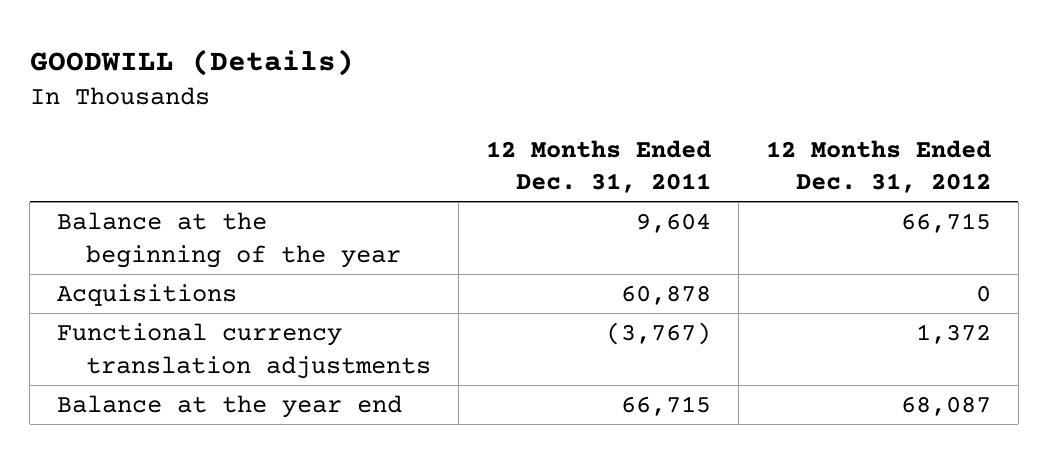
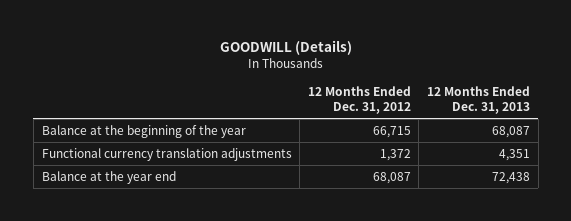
[486,139,712,194] 12 Months Ended Dec. 31, 2011 -> none
none -> [426,85,530,115] 12 Months Ended Dec. 31, 2013
[57,284,238,307] Acquisitions -> none

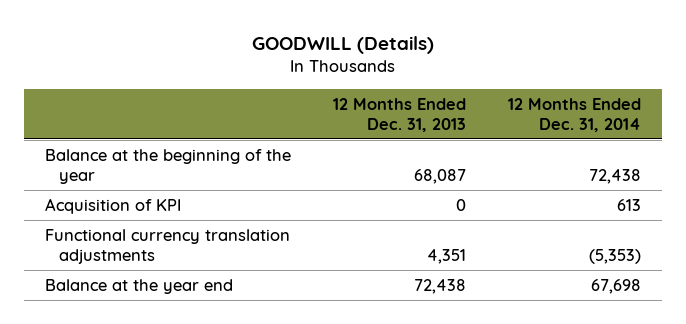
[307,85,411,115] 12 Months Ended Dec. 31, 2012 -> none
none -> [507,97,641,132] 12 Months Ended Dec. 31, 2014
none -> [44,198,181,215] Acquisition of KPI

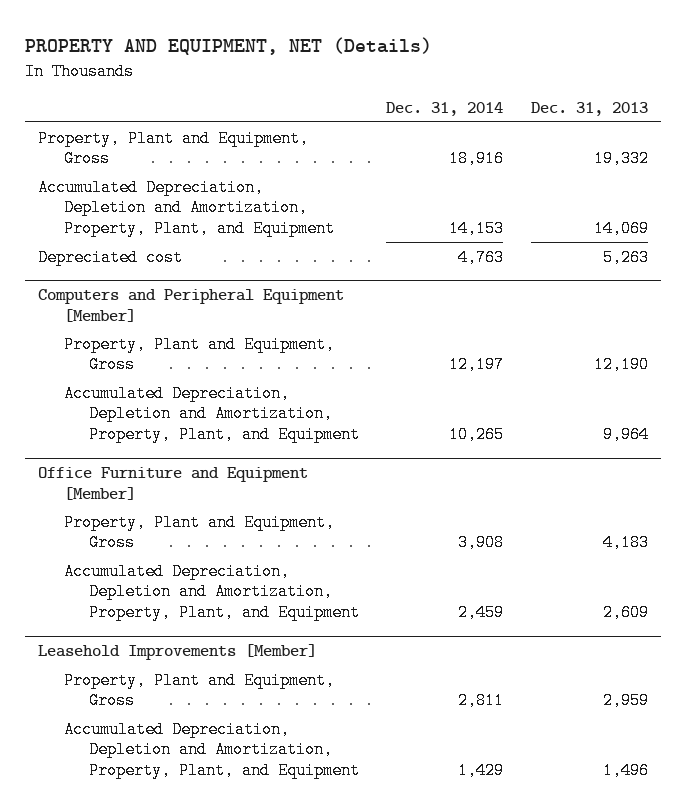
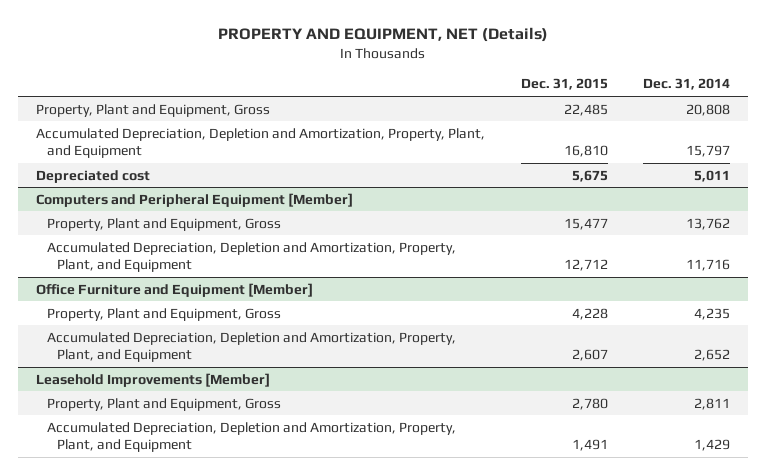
[530,102,648,117] Dec. 31, 2013 -> none
none -> [520,78,608,91] Dec. 31, 2015
[449,150,505,168] 18,916 -> [686,103,731,116] 20,808
[449,220,505,238] 14,153 -> [686,145,731,158] 15,797
[458,248,505,266] 4,763 -> [694,169,731,182] 5,011
[449,356,505,374] 12,197 -> [686,217,731,230] 13,762
[449,426,505,444] 10,265 -> [686,259,731,272] 11,716
[458,534,505,552] 3,908 -> [694,307,731,320] 4,235
[458,604,505,622] 2,459 -> [694,349,731,362] 2,652

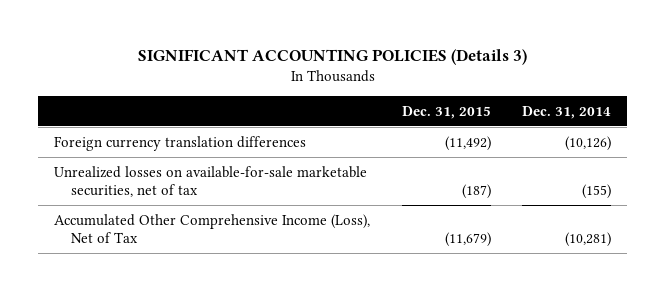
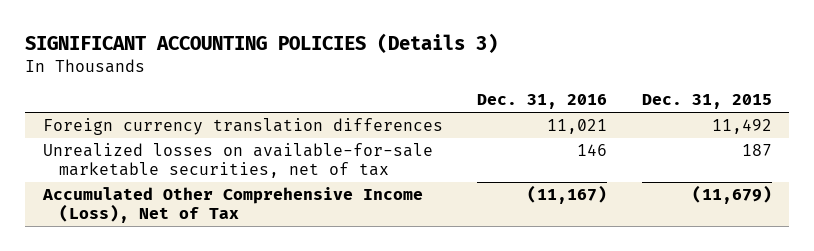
[522,105,612,119] Dec. 31, 2014 -> none
none -> [477,94,608,110] Dec. 31, 2016
[444,135,491,151] (11,492) -> [711,118,772,134] 11,492
[461,184,491,200] (187) -> [741,143,772,156] 187

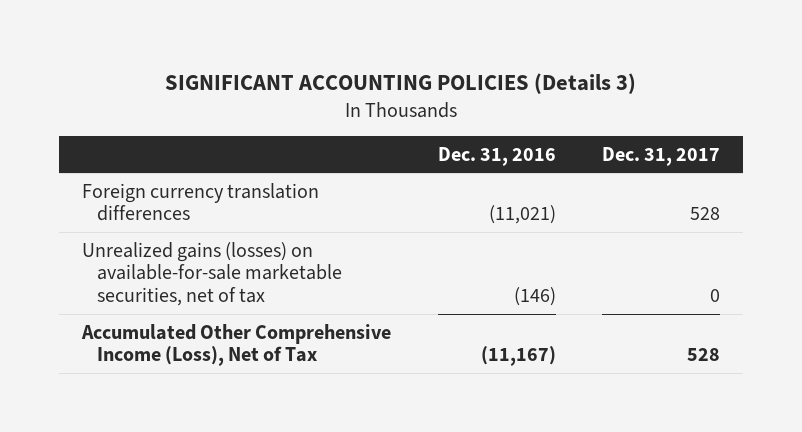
[641,94,772,110] Dec. 31, 2015 -> none
none -> [602,146,721,166] Dec. 31, 2017
[547,118,608,134] 11,021 -> [488,205,556,225] (11,021)
[42,142,433,178] Unrealized losses on available-for-sale marketable securities, net of tax -> [82,241,343,307] Unrealized gains (losses) on available-for-sale marketable securities, net of tax
[577,143,608,156] 146 -> [513,287,556,307] (146)

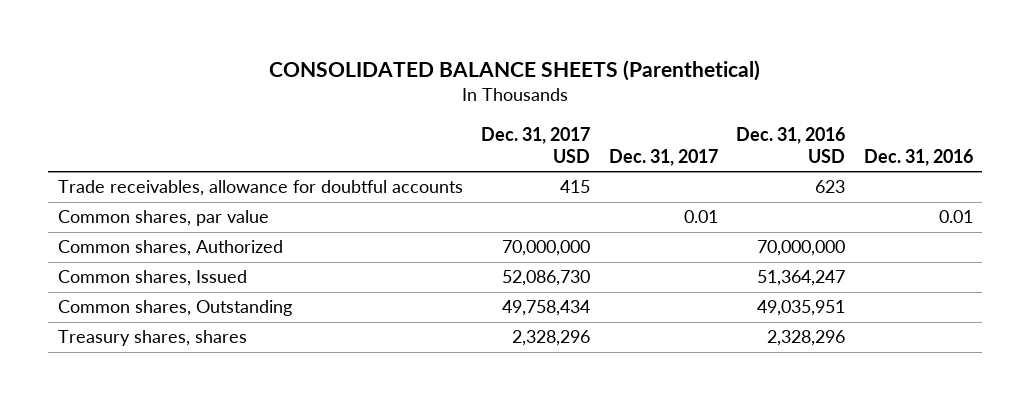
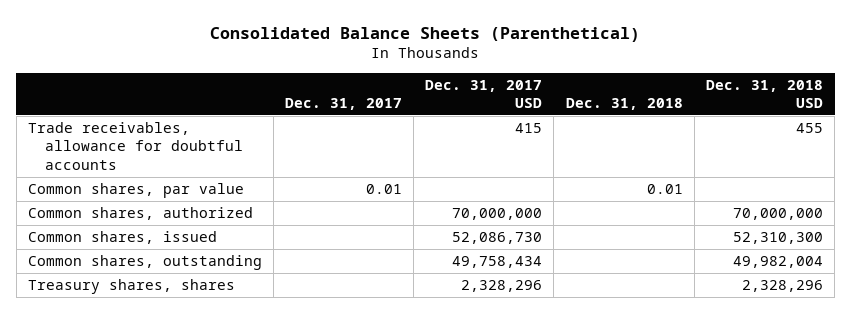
[269,59,761,81] CONSOLIDATED BALANCE SHEETS (Parenthetical) -> [210,26,641,42] Consolidated Balance Sheets (Parenthetical)
[736,126,846,163] Dec. 31, 2016 USD -> none
[863,148,973,166] Dec. 31, 2016 -> none
none -> [565,98,683,111] Dec. 31, 2018
none -> [705,79,823,109] Dec. 31, 2018 USD
[57,240,283,257] Common shares, Authorized -> [27,207,253,221] Common shares, authorized
[57,270,247,287] Common shares, Issued -> [27,231,217,245] Common shares, issued
[57,300,292,317] Common shares, Outstanding -> [27,255,262,271] Common shares, outstanding

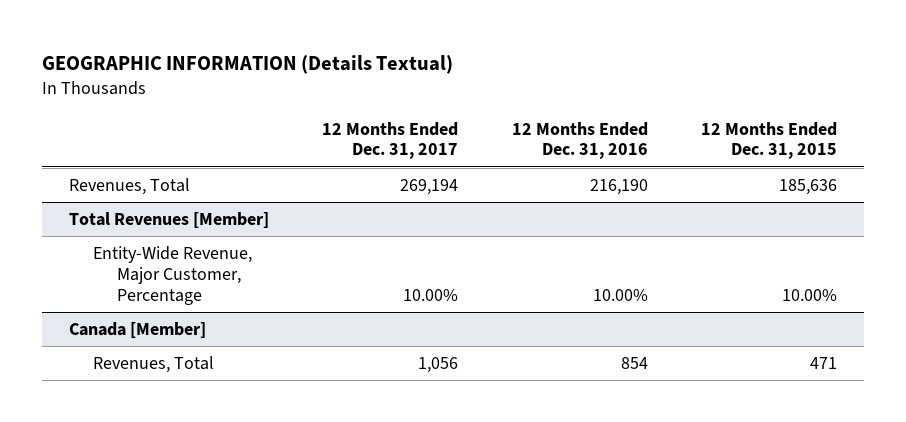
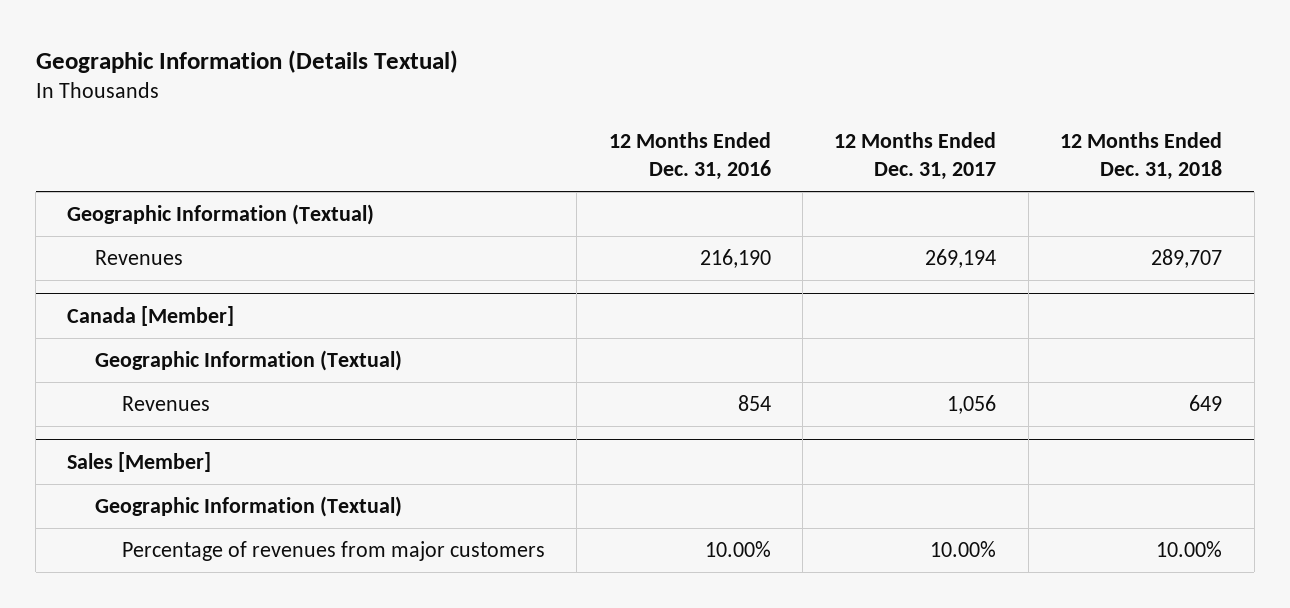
[42,54,454,74] GEOGRAPHIC INFORMATION (Details Textual) -> [35,49,458,73] Geographic Information (Details Textual)
[700,121,837,160] 12 Months Ended Dec. 31, 2015 -> none
none -> [1060,132,1223,180] 12 Months Ended Dec. 31, 2018
[68,211,269,228] Total Revenues [Member] -> none
[92,245,252,305] Entity-Wide Revenue, Major Customer, Percentage -> none
none -> [67,204,375,226] Geographic Information (Textual)
[68,177,190,195] Revenues, Total -> [94,250,183,266] Revenues
none -> [94,350,402,372] Geographic Information (Textual)
[92,355,214,373] Revenues, Total -> [121,396,210,412] Revenues
none -> [67,451,212,472] Sales [Member]
none -> [94,496,402,518] Geographic Information (Textual)
none -> [121,541,545,562] Percentage of revenues from major customers

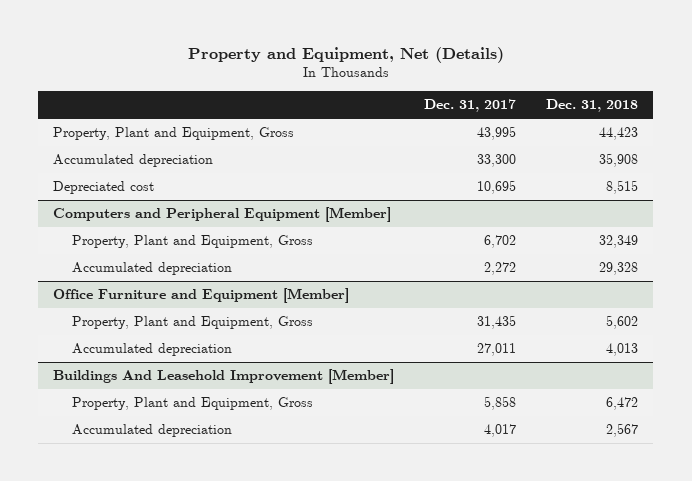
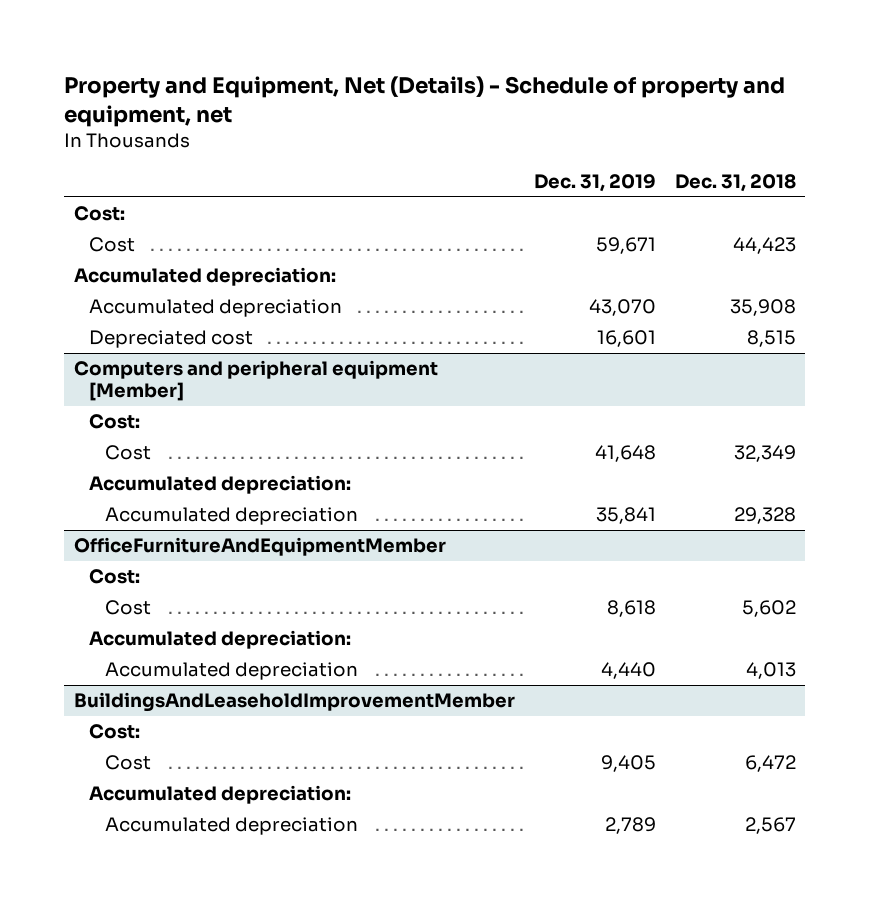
[187,47,504,64] Property and Equipment, Net (Details) -> [64,76,786,127] Property and Equipment, Net (Details) - Schedule of property and equipment, net
[424,99,517,113] Dec. 31, 2017 -> none
none -> [533,174,656,193] Dec. 31, 2019
none -> [73,206,125,222] Cost:
[53,127,295,141] Property, Plant and Equipment, Gross -> [89,237,136,253] Cost
none -> [73,267,336,287] Accumulated depreciation:
[53,207,392,223] Computers and Peripheral Equipment [Member] -> [73,360,438,401] Computers and peripheral equipment [Member]
none -> [89,414,141,430] Cost:
[71,235,313,249] Property, Plant and Equipment, Gross -> [105,445,152,461] Cost
none -> [89,475,352,495] Accumulated depreciation:
[53,288,350,304] Office Furniture and Equipment [Member] -> [73,537,446,557] OfficeFurnitureAndEquipmentMember
none -> [89,569,141,585] Cost:
[71,316,313,330] Property, Plant and Equipment, Gross -> [105,600,152,616] Cost
none -> [89,630,352,650] Accumulated depreciation:
[53,369,395,385] Buildings And Leasehold Improvement [Member] -> [73,692,515,713] BuildingsAndLeaseholdImprovementMember
none -> [89,724,141,740] Cost:
[71,397,313,411] Property, Plant and Equipment, Gross -> [105,755,152,771] Cost
none -> [89,785,352,805] Accumulated depreciation:

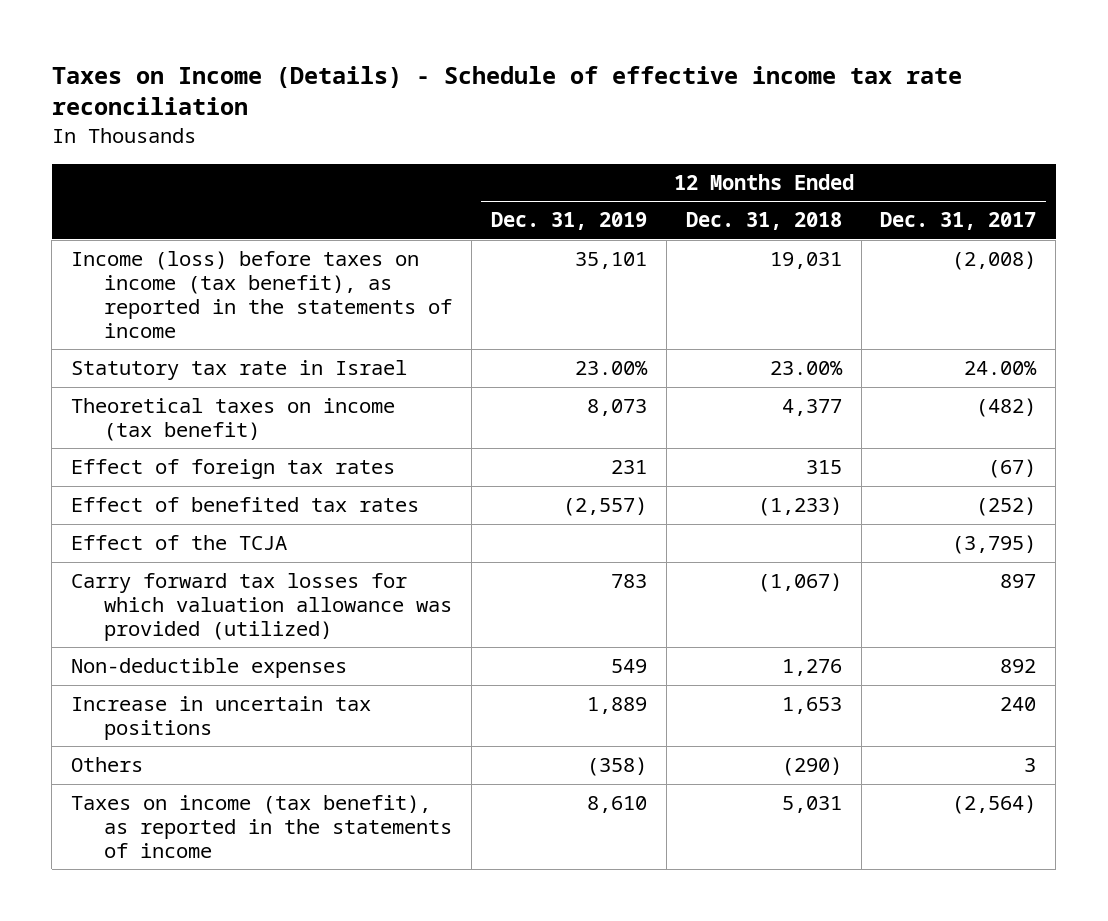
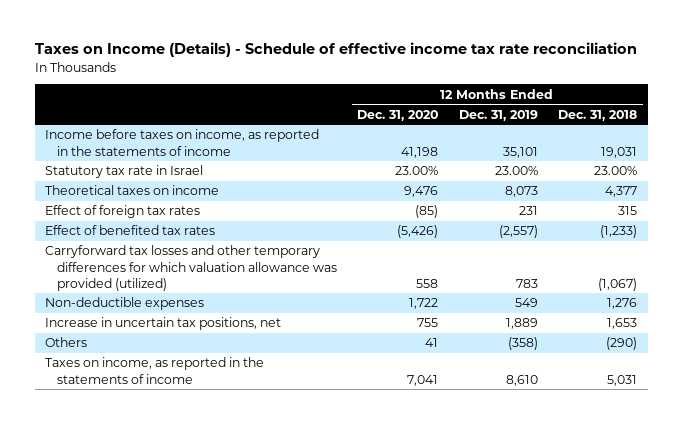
[880,212,1037,231] Dec. 31, 2017 -> none
none -> [357,109,439,121] Dec. 31, 2020
[71,251,452,338] Income (loss) before taxes on income (tax benefit), as reported in the statements of income -> [44,129,319,156] Income before taxes on income, as reported in the statements of income
[71,398,396,441] Theoretical taxes on income (tax benefit) -> [44,185,219,196] Theoretical taxes on income
[71,535,288,551] Effect of the TCJA -> none
[71,573,452,641] Carry forward tax losses for which valuation allowance was provided (utilized) -> [44,245,337,291] Carryforward tax losses and other temporary differences for which valuation allowance was provided (utilized)
[71,696,372,740] Increase in uncertain tax positions -> [44,317,281,331] Increase in uncertain tax positions, net
[71,795,452,858] Taxes on income (tax benefit), as reported in the statements of income -> [44,357,264,384] Taxes on income, as reported in the statements of income

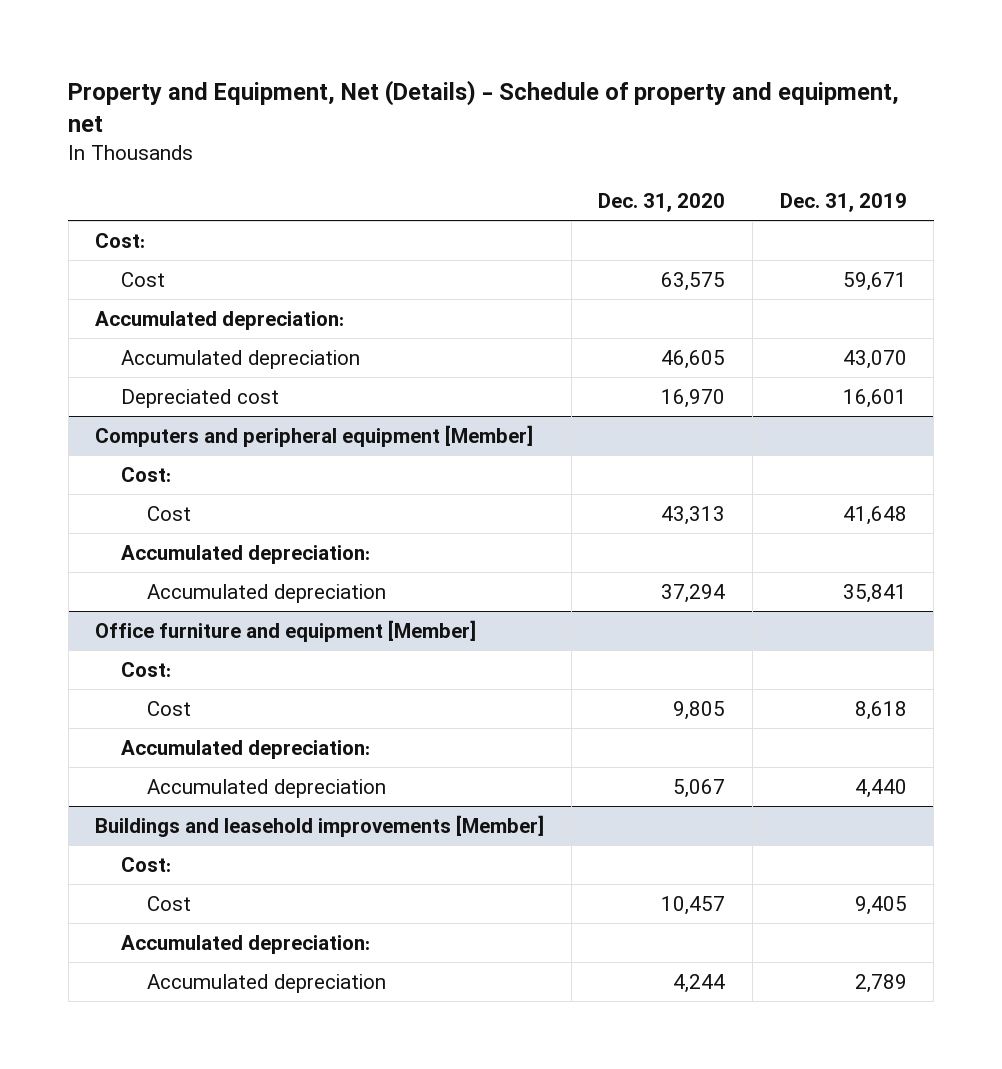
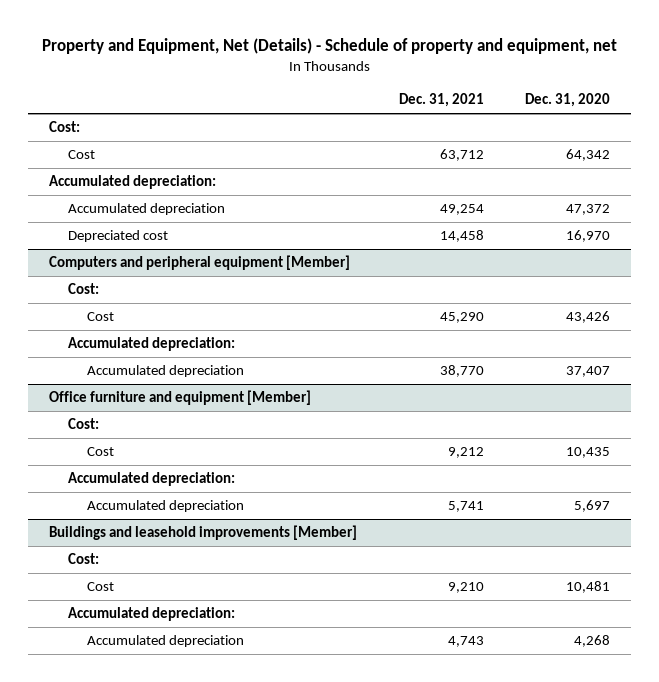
[779,192,907,212] Dec. 31, 2019 -> none
none -> [398,93,484,108] Dec. 31, 2021
[661,271,726,291] 63,575 -> [566,149,611,162] 64,342
[661,349,726,369] 46,605 -> [566,204,611,216] 47,372
[661,505,726,525] 43,313 -> [566,311,611,324] 43,426
[661,583,726,603] 37,294 -> [566,366,611,378] 37,407
[673,700,726,720] 9,805 -> [566,447,611,459] 10,435
[673,778,726,798] 5,067 -> [574,500,611,513] 5,697
[661,895,726,915] 10,457 -> [566,581,611,594] 10,481
[673,973,726,993] 4,244 -> [574,635,611,648] 4,268

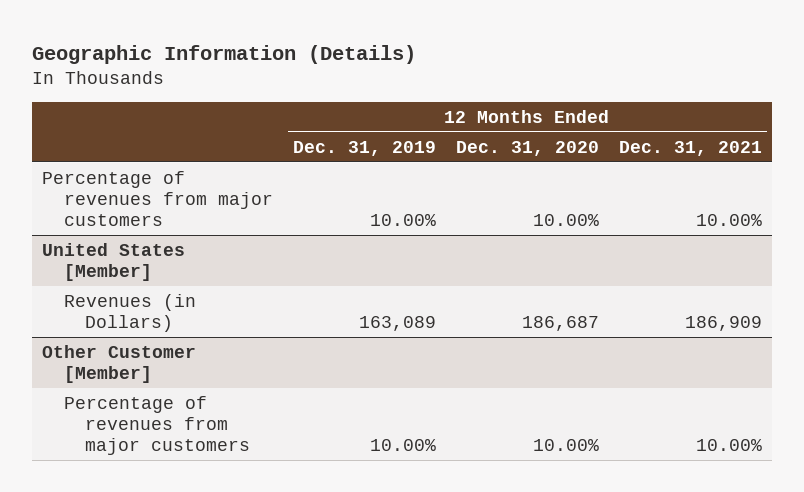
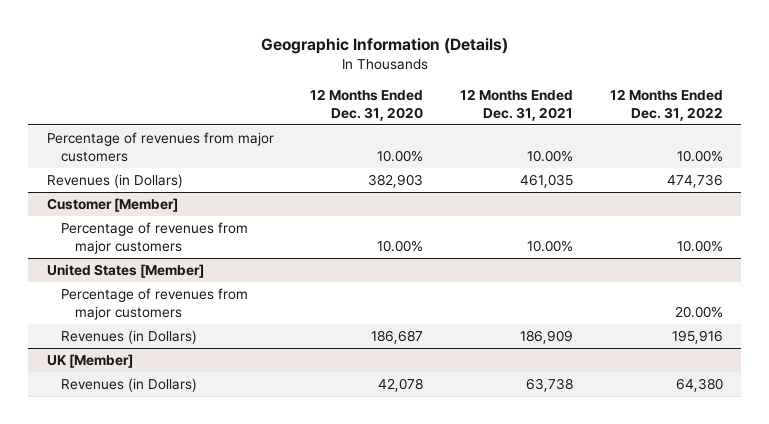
[292,140,436,156] Dec. 31, 2019 -> none
none -> [609,88,723,121] 12 Months Ended Dec. 31, 2022
none -> [46,173,183,188] Revenues (in Dollars)
none -> [46,197,178,212] Customer [Member]
none -> [60,221,248,254] Percentage of revenues from major customers
none -> [60,287,248,320] Percentage of revenues from major customers
[42,344,197,383] Other Customer [Member] -> none
[63,395,251,455] Percentage of revenues from major customers -> none
none -> [46,353,133,368] UK [Member]
none -> [60,377,197,392] Revenues (in Dollars)

